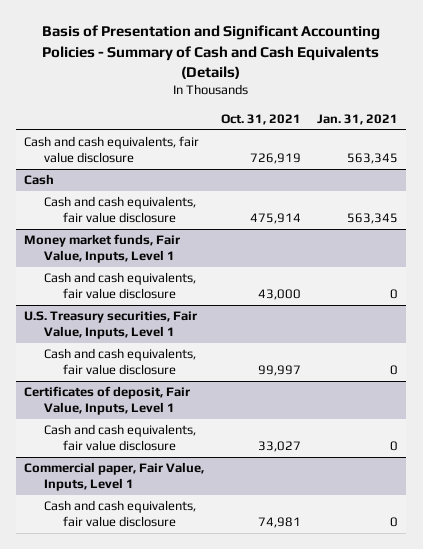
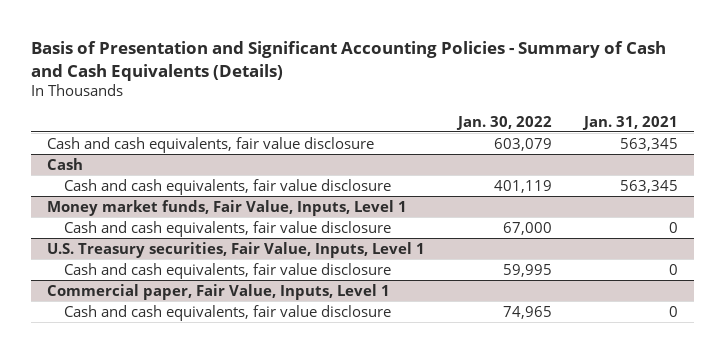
[220,113,301,125] Oct. 31, 2021 -> none
none -> [455,115,552,130] Jan. 30, 2022
[24,386,191,416] Certificates of deposit, Fair Value, Inputs, Level 1 -> none
[43,424,196,452] Cash and cash equivalents, fair value disclosure -> none

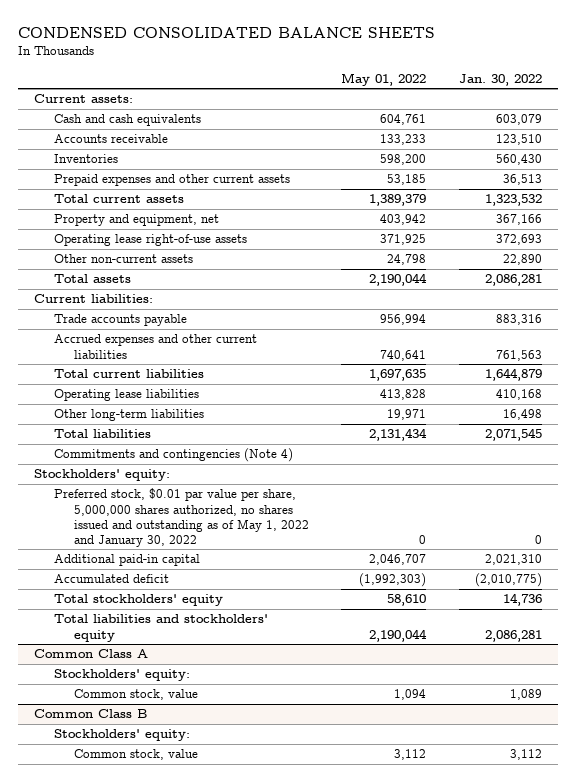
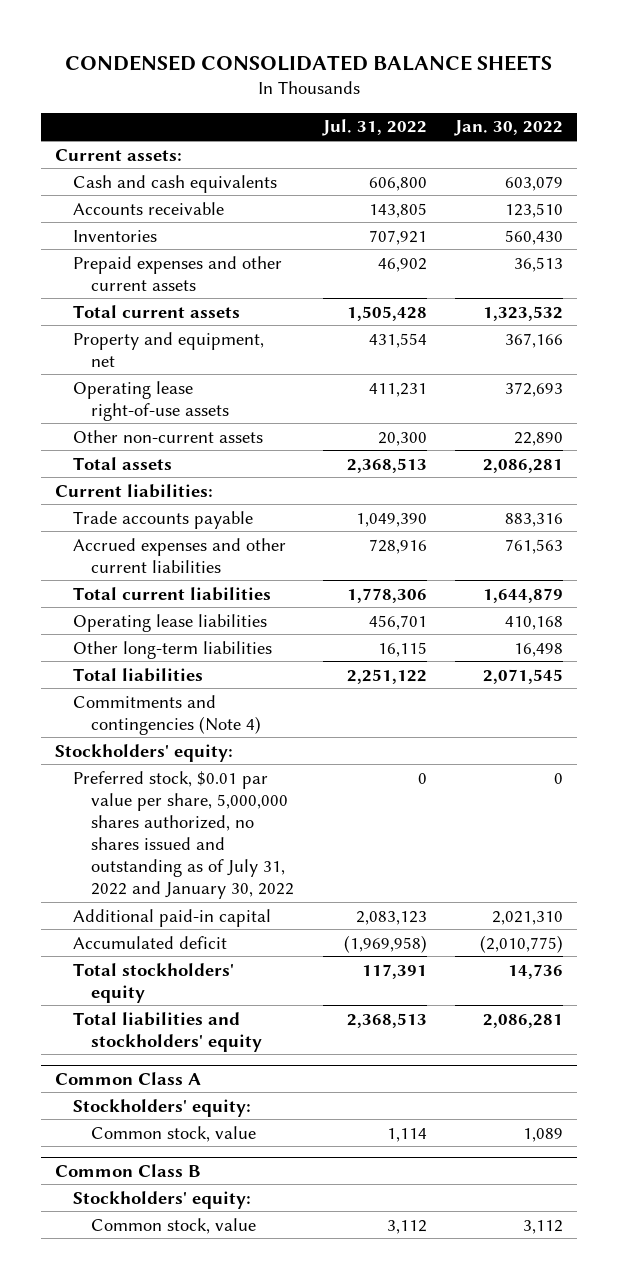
[341,72,427,86] May 01, 2022 -> none
none -> [321,119,427,137] Jul. 31, 2022
[54,488,310,547] Preferred stock, $0.01 par value per share, 5,000,000 shares authorized, no shares issued and outstanding as of May 1, 2022 and January 30, 2022 -> [73,770,295,899] Preferred stock, $0.01 par value per share, 5,000,000 shares authorized, no shares issued and outstanding as of July 31, 2022 and January 30, 2022

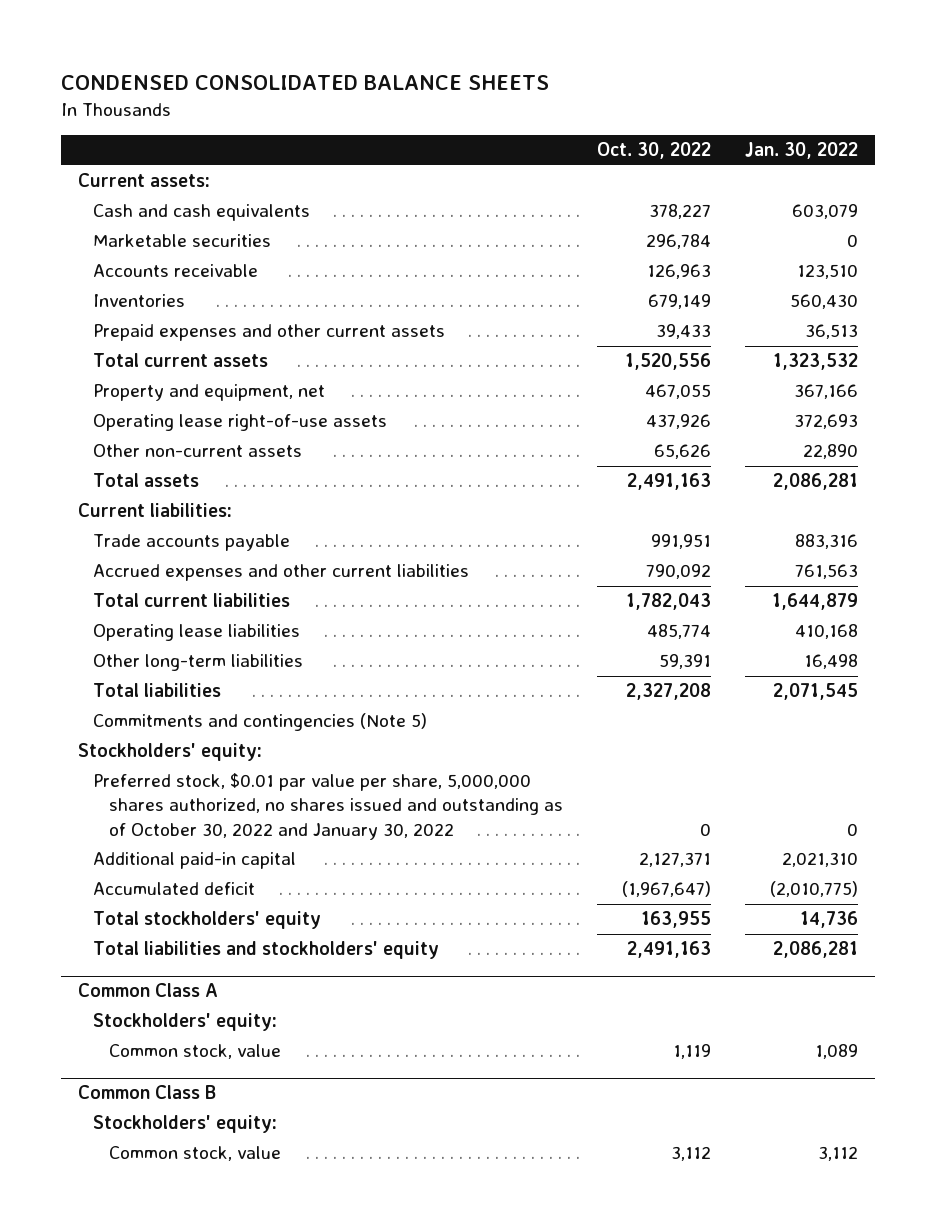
[321,119,427,137] Jul. 31, 2022 -> none
none -> [596,142,711,160] Oct. 30, 2022
none -> [93,234,272,248] Marketable securities
[73,694,262,735] Commitments and contingencies (Note 4) -> [93,713,428,732] Commitments and contingencies (Note 5)
[73,770,295,899] Preferred stock, $0.01 par value per share, 5,000,000 shares authorized, no shares issued and outstanding as of July 31, 2022 and January 30, 2022 -> [93,773,564,840] Preferred stock, $0.01 par value per share, 5,000,000 shares authorized, no shares issued and outstanding as of October 30, 2022 and January 30, 2022

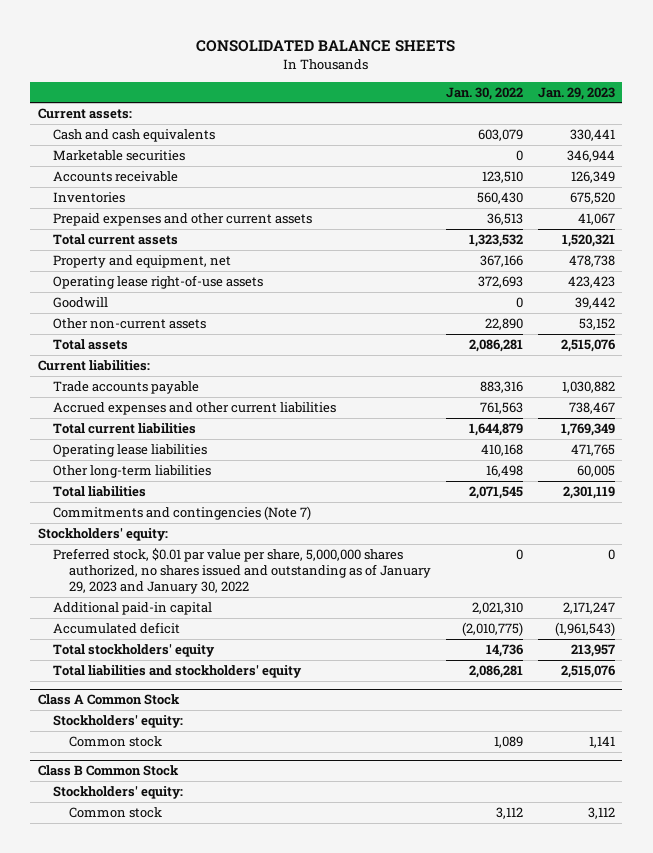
[60,75,549,91] CONDENSED CONSOLIDATED BALANCE SHEETS -> [196,39,456,52] CONSOLIDATED BALANCE SHEETS
[596,142,711,160] Oct. 30, 2022 -> none
none -> [537,86,615,100] Jan. 29, 2023
none -> [53,297,109,309] Goodwill
[93,713,428,732] Commitments and contingencies (Note 5) -> [53,506,312,521] Commitments and contingencies (Note 7)
[93,773,564,840] Preferred stock, $0.01 par value per share, 5,000,000 shares authorized, no shares issued and outstanding as of October 30, 2022 and January 30, 2022 -> [53,548,431,595] Preferred stock, $0.01 par value per share, 5,000,000 shares authorized, no shares issued and outstanding as of January 29, 2023 and January 30, 2022
[77,983,218,998] Common Class A -> [37,694,180,706] Class A Common Stock
[109,1044,282,1060] Common stock, value -> [68,736,162,748] Common stock
[77,1085,216,1100] Common Class B -> [37,765,179,777] Class B Common Stock
[109,1146,282,1162] Common stock, value -> [68,807,162,819] Common stock

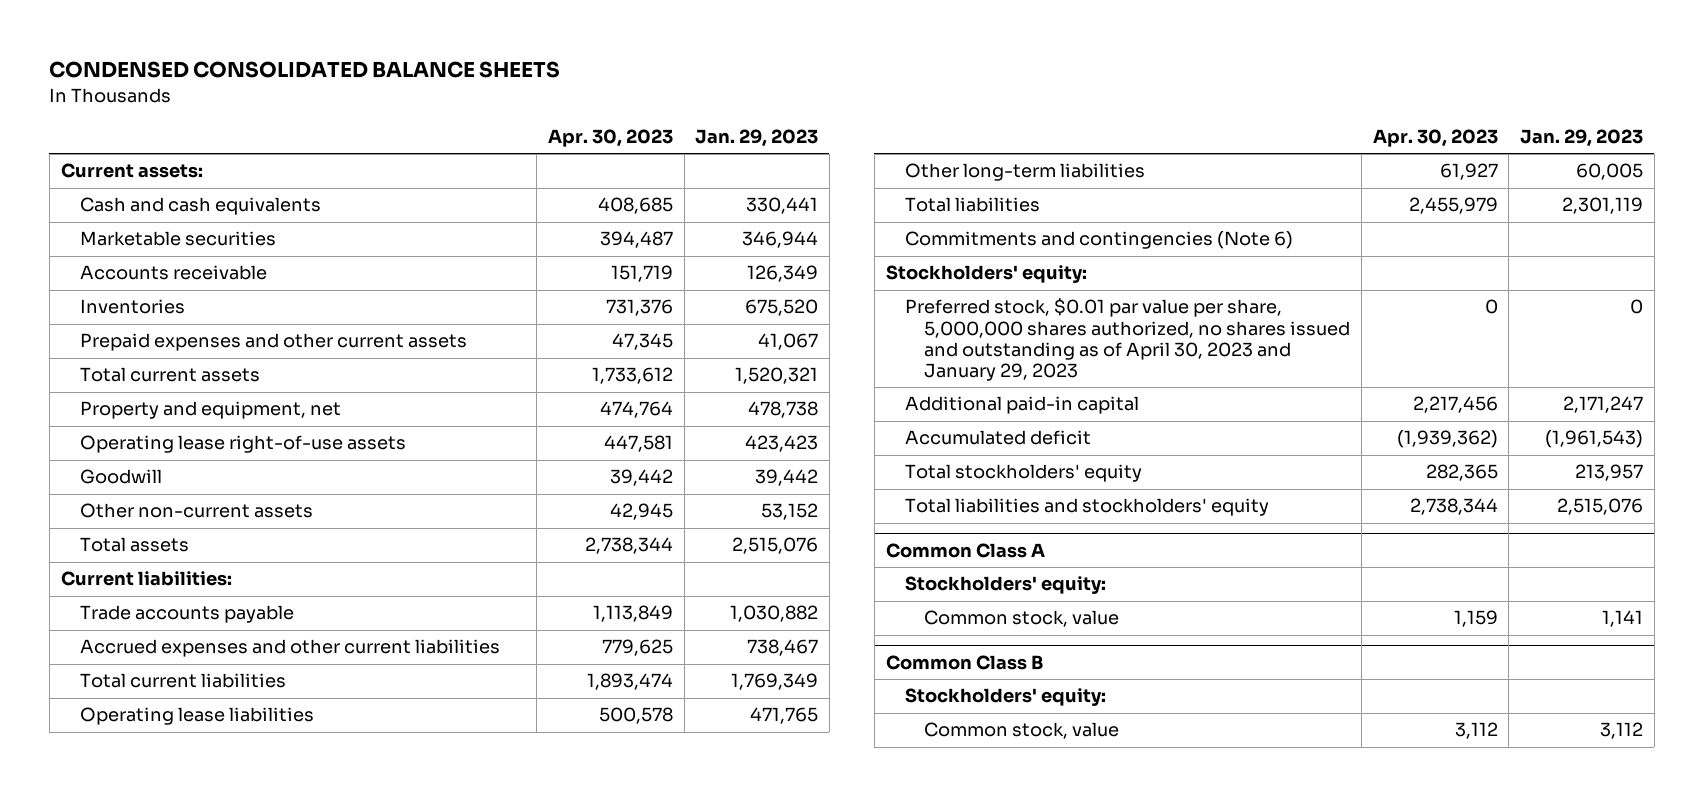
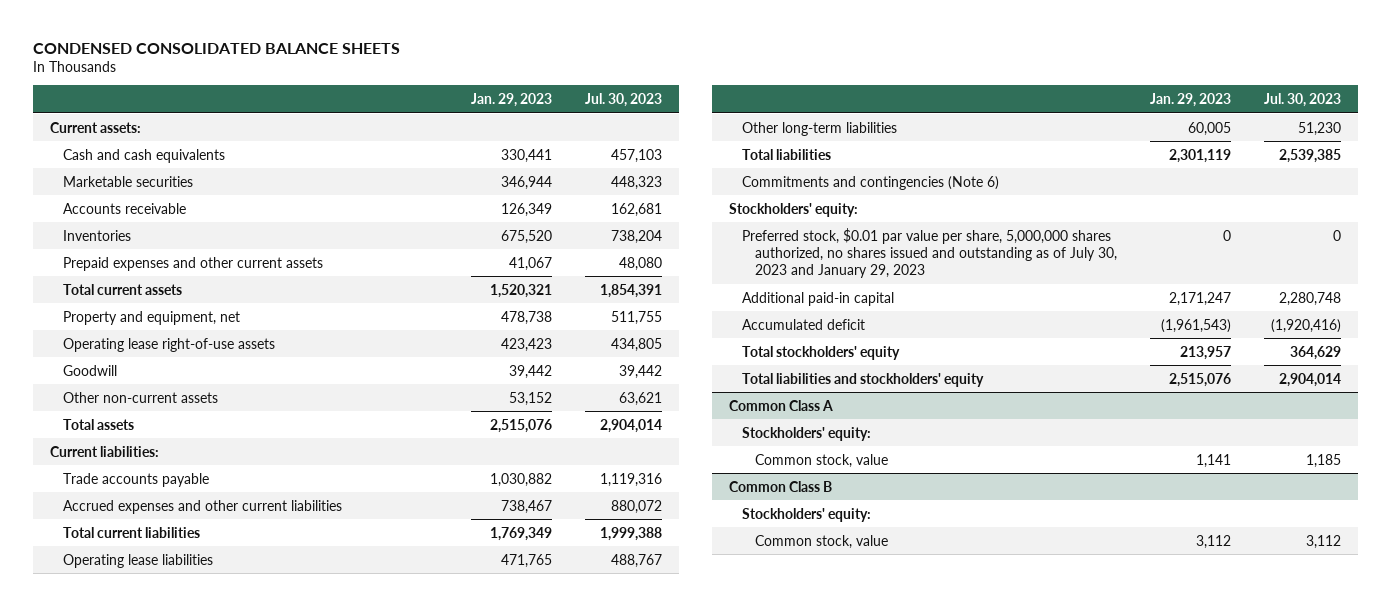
[547,129,673,148] Apr. 30, 2023 -> none
none -> [585,92,663,107] Jul. 30, 2023
[905,298,1351,382] Preferred stock, $0.01 par value per share, 5,000,000 shares authorized, no shares issued and outstanding as of April 30, 2023 and January 29, 2023 -> [741,227,1117,278] Preferred stock, $0.01 par value per share, 5,000,000 shares authorized, no shares issued and outstanding as of July 30, 2023 and January 29, 2023

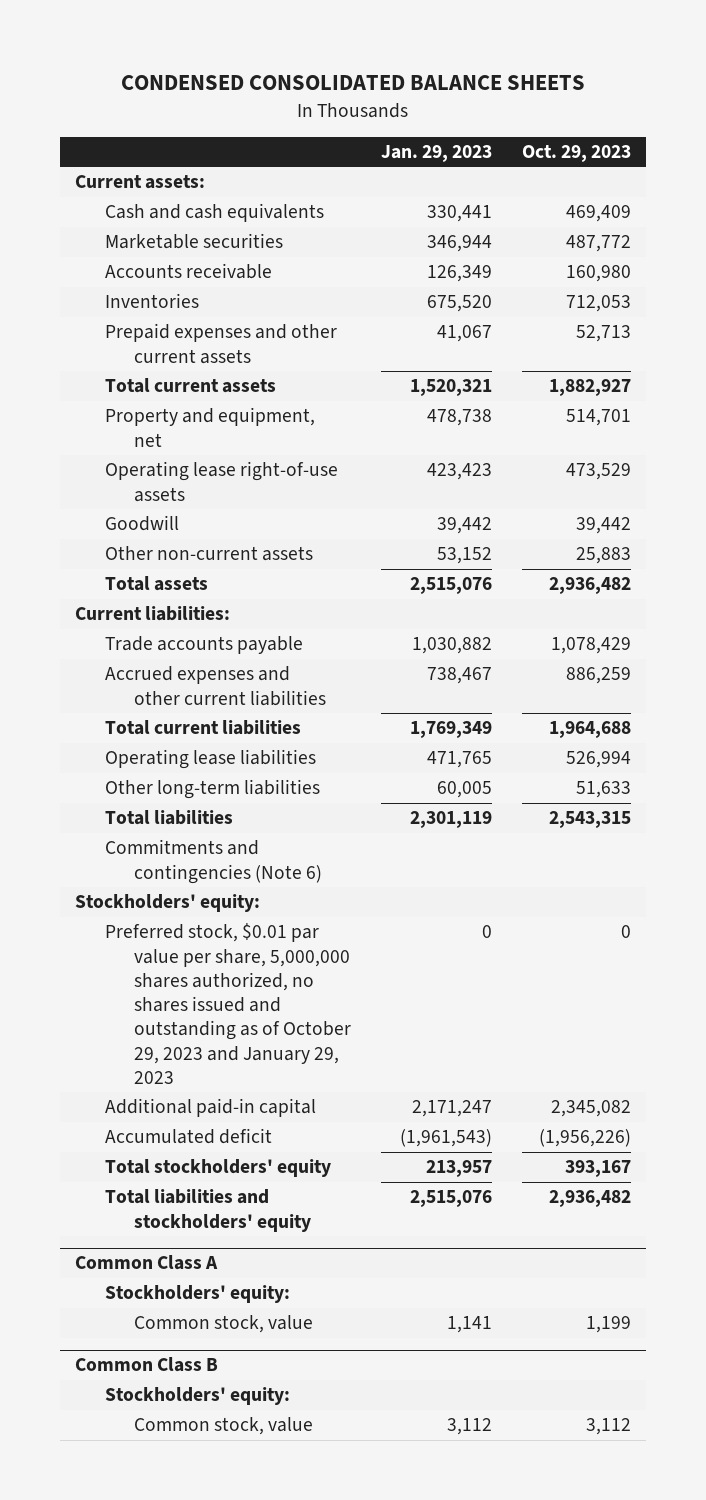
[585,92,663,107] Jul. 30, 2023 -> none
none -> [521,144,631,162] Oct. 29, 2023
[741,227,1117,278] Preferred stock, $0.01 par value per share, 5,000,000 shares authorized, no shares issued and outstanding as of July 30, 2023 and January 29, 2023 -> [104,923,352,1085] Preferred stock, $0.01 par value per share, 5,000,000 shares authorized, no shares issued and outstanding as of October 29, 2023 and January 29, 2023

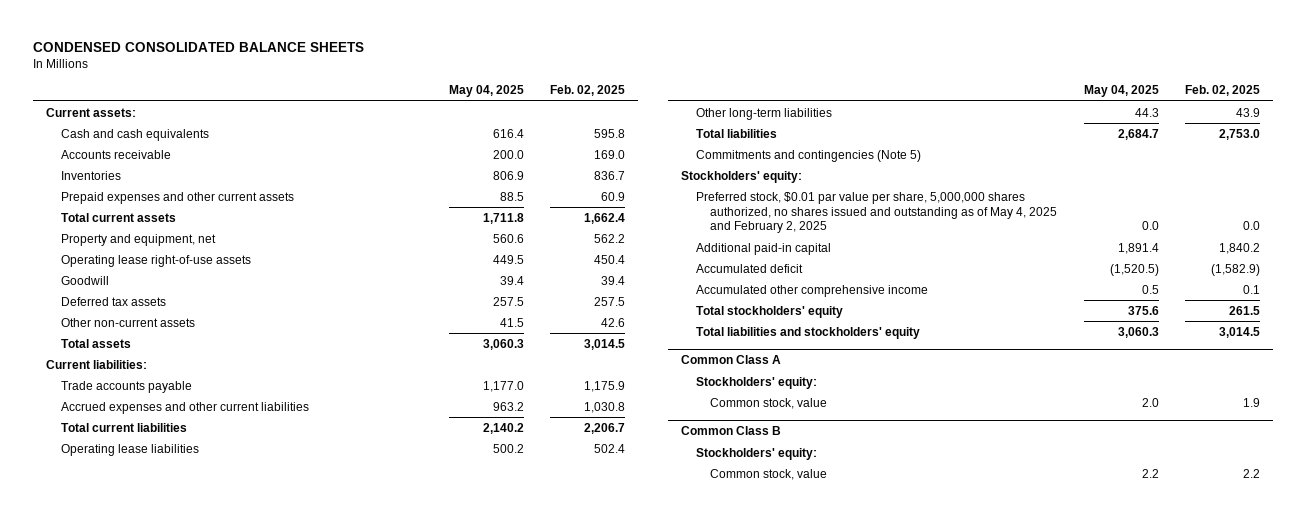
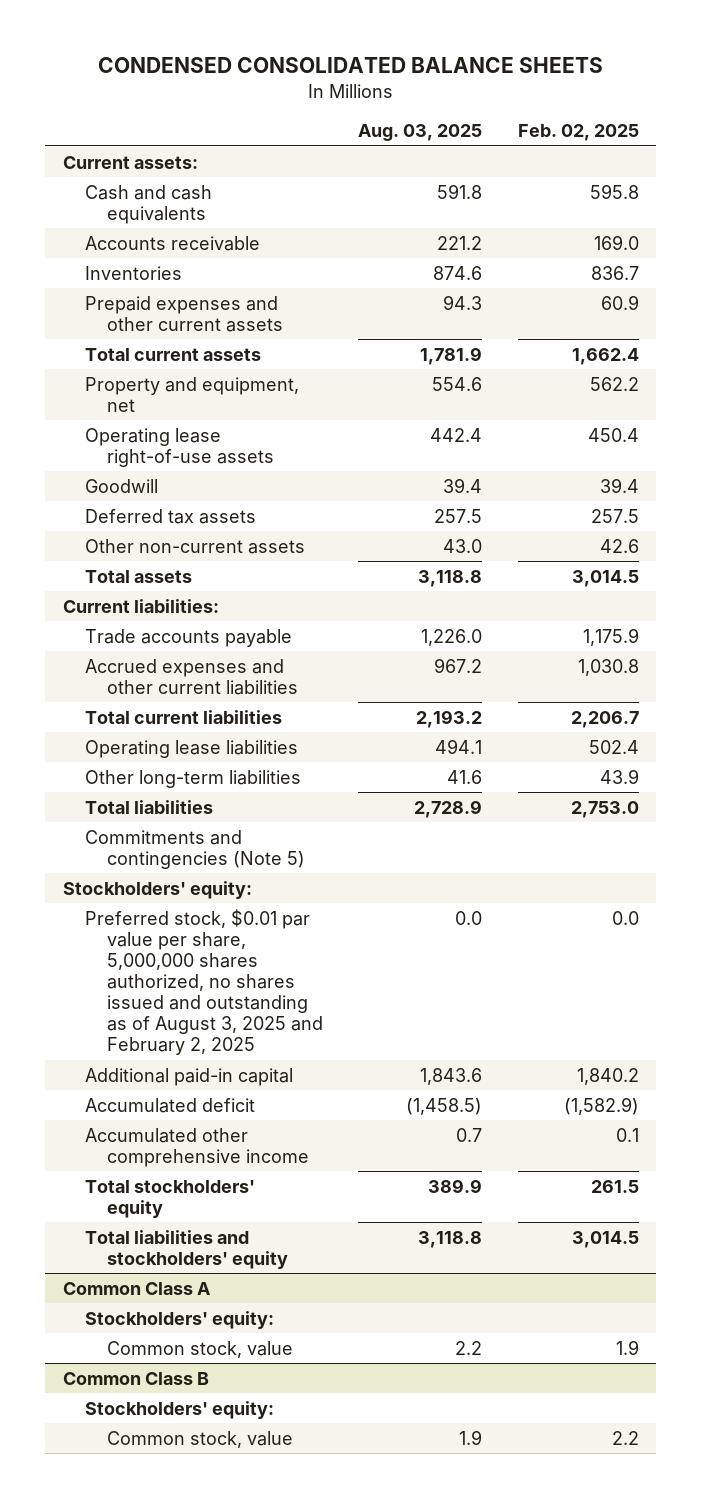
[449,85,525,98] May 04, 2025 -> none
none -> [358,124,483,142] Aug. 03, 2025
[695,191,1058,234] Preferred stock, $0.01 par value per share, 5,000,000 shares authorized, no shares issued and outstanding as of May 4, 2025 and February 2, 2025 -> [84,908,323,1056] Preferred stock, $0.01 par value per share, 5,000,000 shares authorized, no shares issued and outstanding as of August 3, 2025 and February 2, 2025

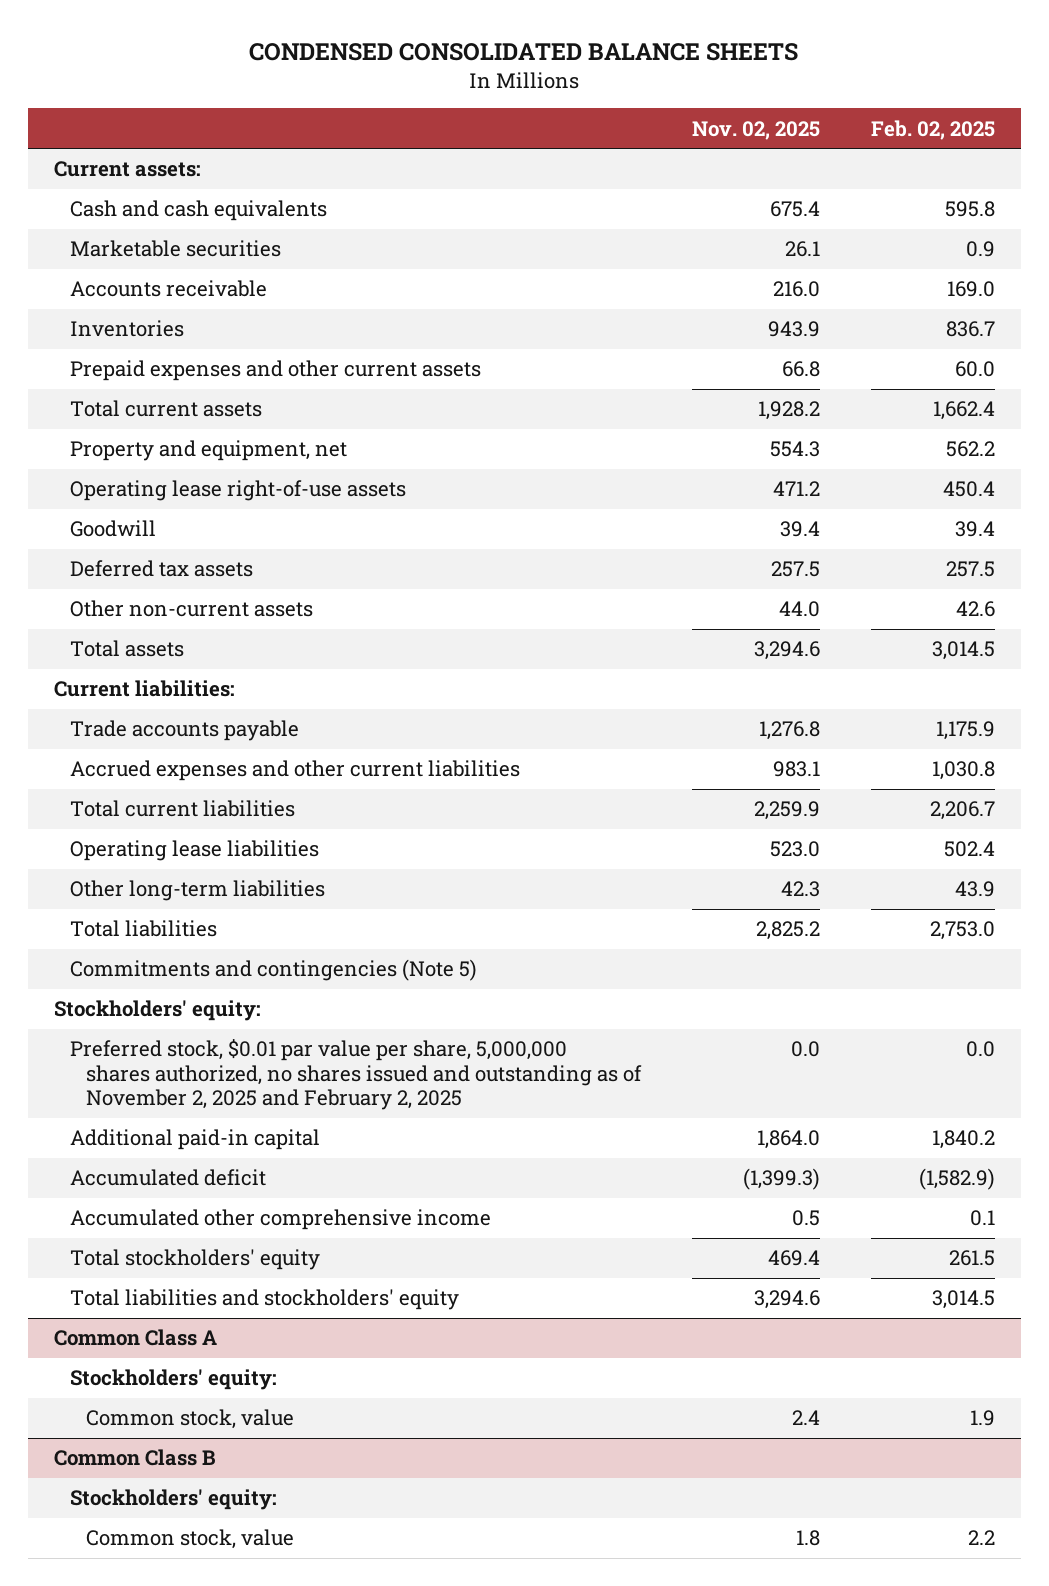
[358,124,483,142] Aug. 03, 2025 -> none
none -> [692,120,821,140] Nov. 02, 2025
none -> [69,240,281,258] Marketable securities
[600,294,639,310] 60.9 -> [955,361,996,378] 60.0
[84,908,323,1056] Preferred stock, $0.01 par value per share, 5,000,000 shares authorized, no shares issued and outstanding as of August 3, 2025 and February 2, 2025 -> [69,1039,643,1111] Preferred stock, $0.01 par value per share, 5,000,000 shares authorized, no shares issued and outstanding as of November 2, 2025 and February 2, 2025

